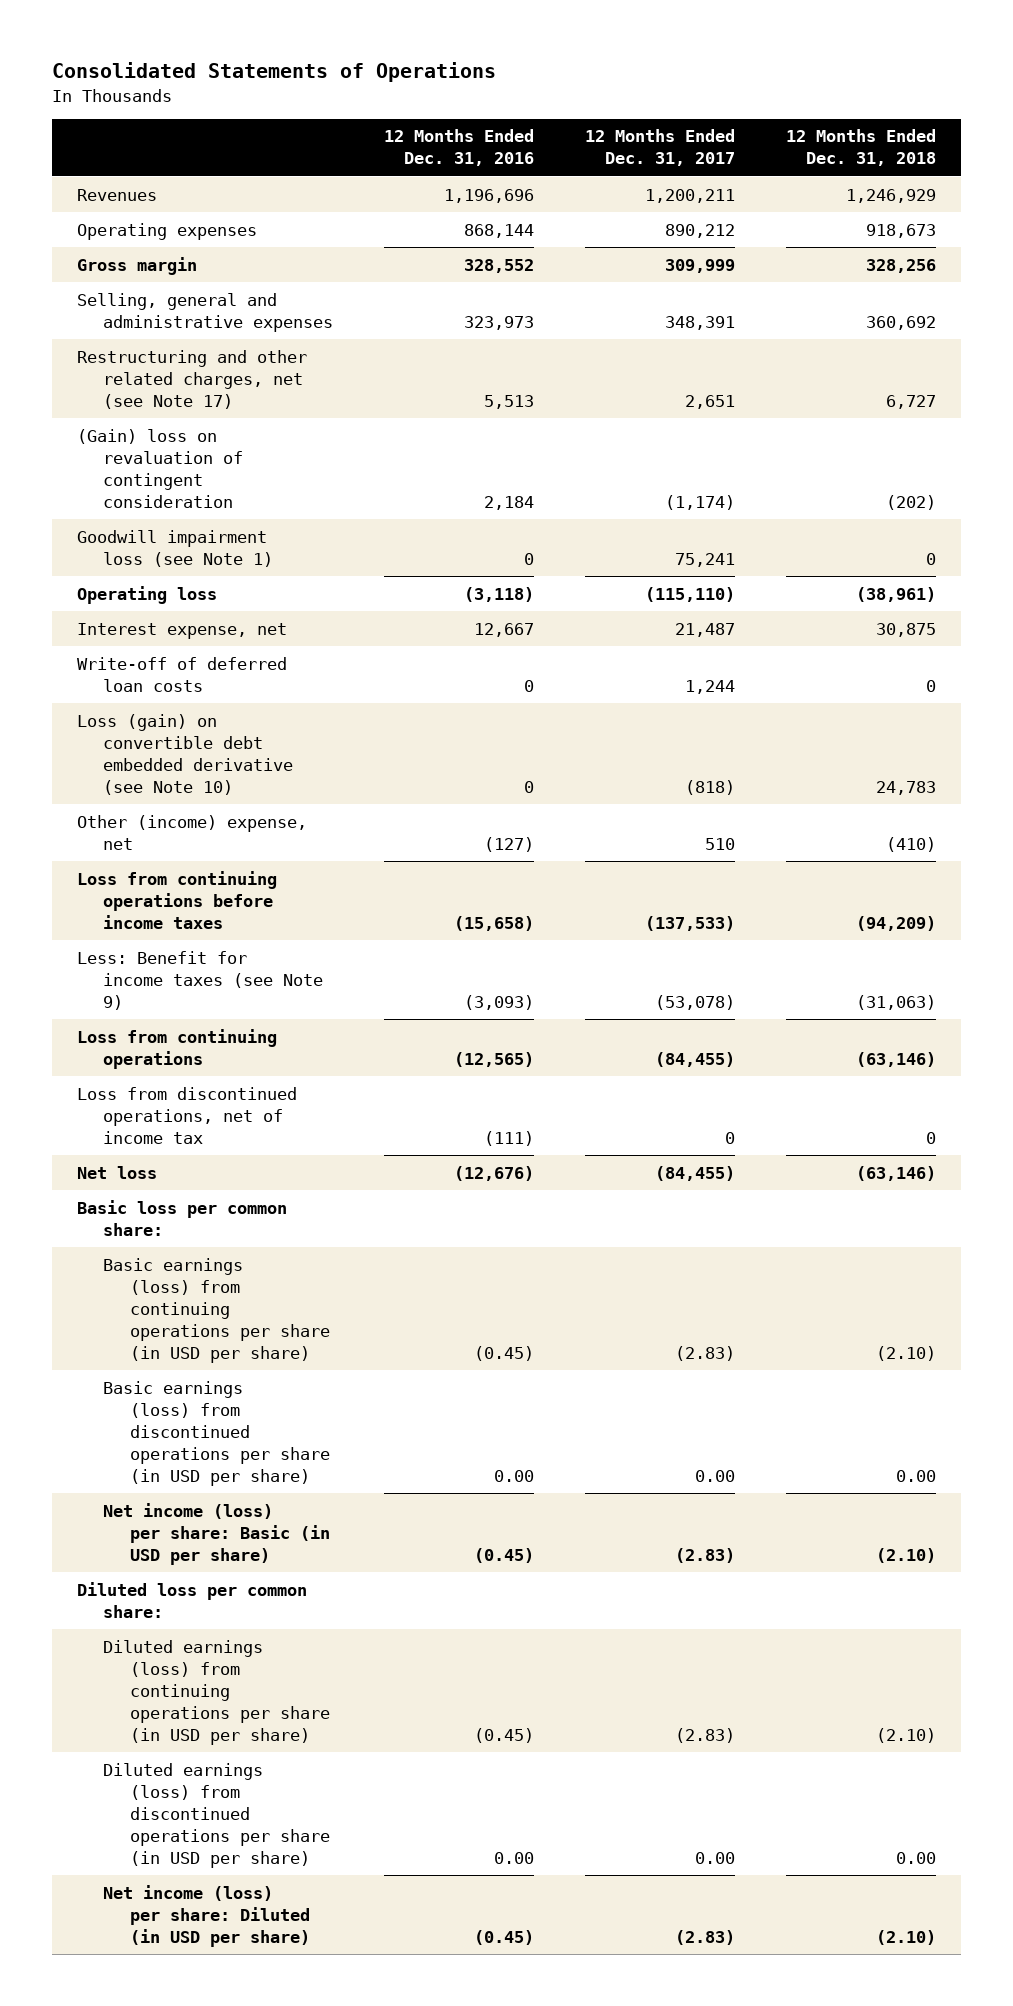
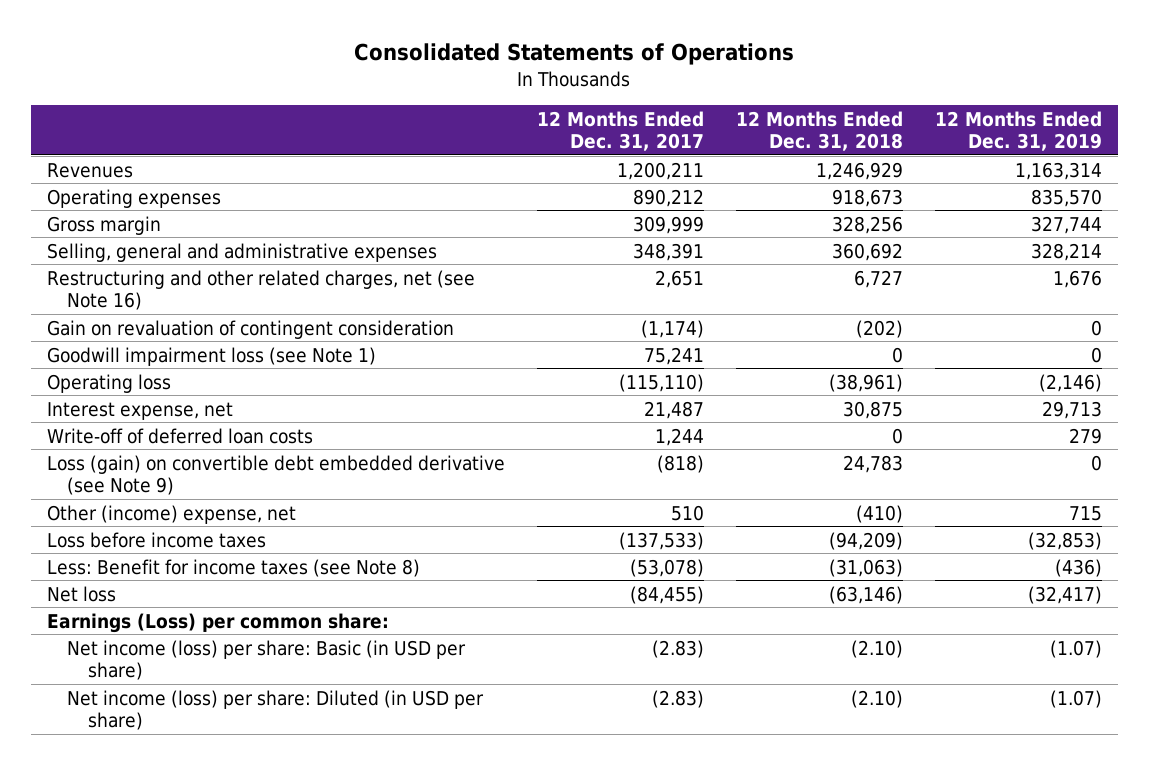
[384,129,535,167] 12 Months Ended Dec. 31, 2016 -> none
none -> [934,110,1102,152] 12 Months Ended Dec. 31, 2019
[77,349,308,409] Restructuring and other related charges, net (see Note 17) -> [46,269,475,311] Restructuring and other related charges, net (see Note 16)
[77,428,244,508] (Gain) loss on revaluation of contingent consideration -> [46,319,454,339] Gain on revaluation of contingent consideration
[77,713,294,795] Loss (gain) on convertible debt embedded derivative (see Note 10) -> [46,454,505,496] Loss (gain) on convertible debt embedded derivative (see Note 9)
[77,1028,278,1069] Loss from continuing operations -> none
[77,1086,298,1144] Loss from discontinued operations, net of income tax -> none
[77,870,278,929] Loss from continuing operations before income taxes -> [46,531,266,548] Loss before income taxes
[77,950,324,1010] Less: Benefit for income taxes (see Note 9) -> [46,558,420,577] Less: Benefit for income taxes (see Note 8)
[103,1257,330,1363] Basic earnings (loss) from continuing operations per share (in USD per share) -> none
[103,1380,330,1486] Basic earnings (loss) from discontinued operations per share (in USD per share) -> none
[77,1199,288,1236] Basic loss per common share: -> [46,612,389,633] Earnings (Loss) per common share:
[77,1581,308,1618] Diluted loss per common share: -> none
[103,1639,330,1745] Diluted earnings (loss) from continuing operations per share (in USD per share) -> none
[103,1762,330,1868] Diluted earnings (loss) from discontinued operations per share (in USD per share) -> none

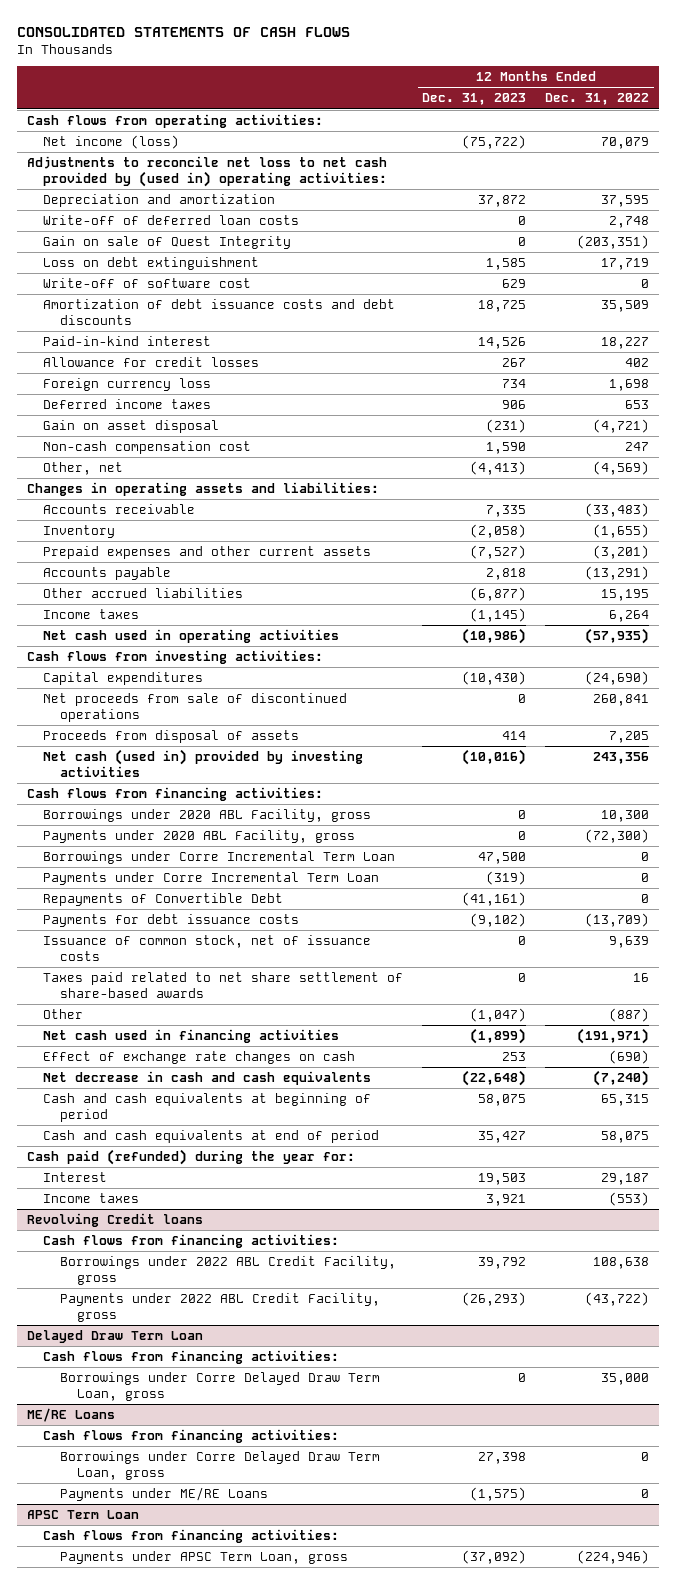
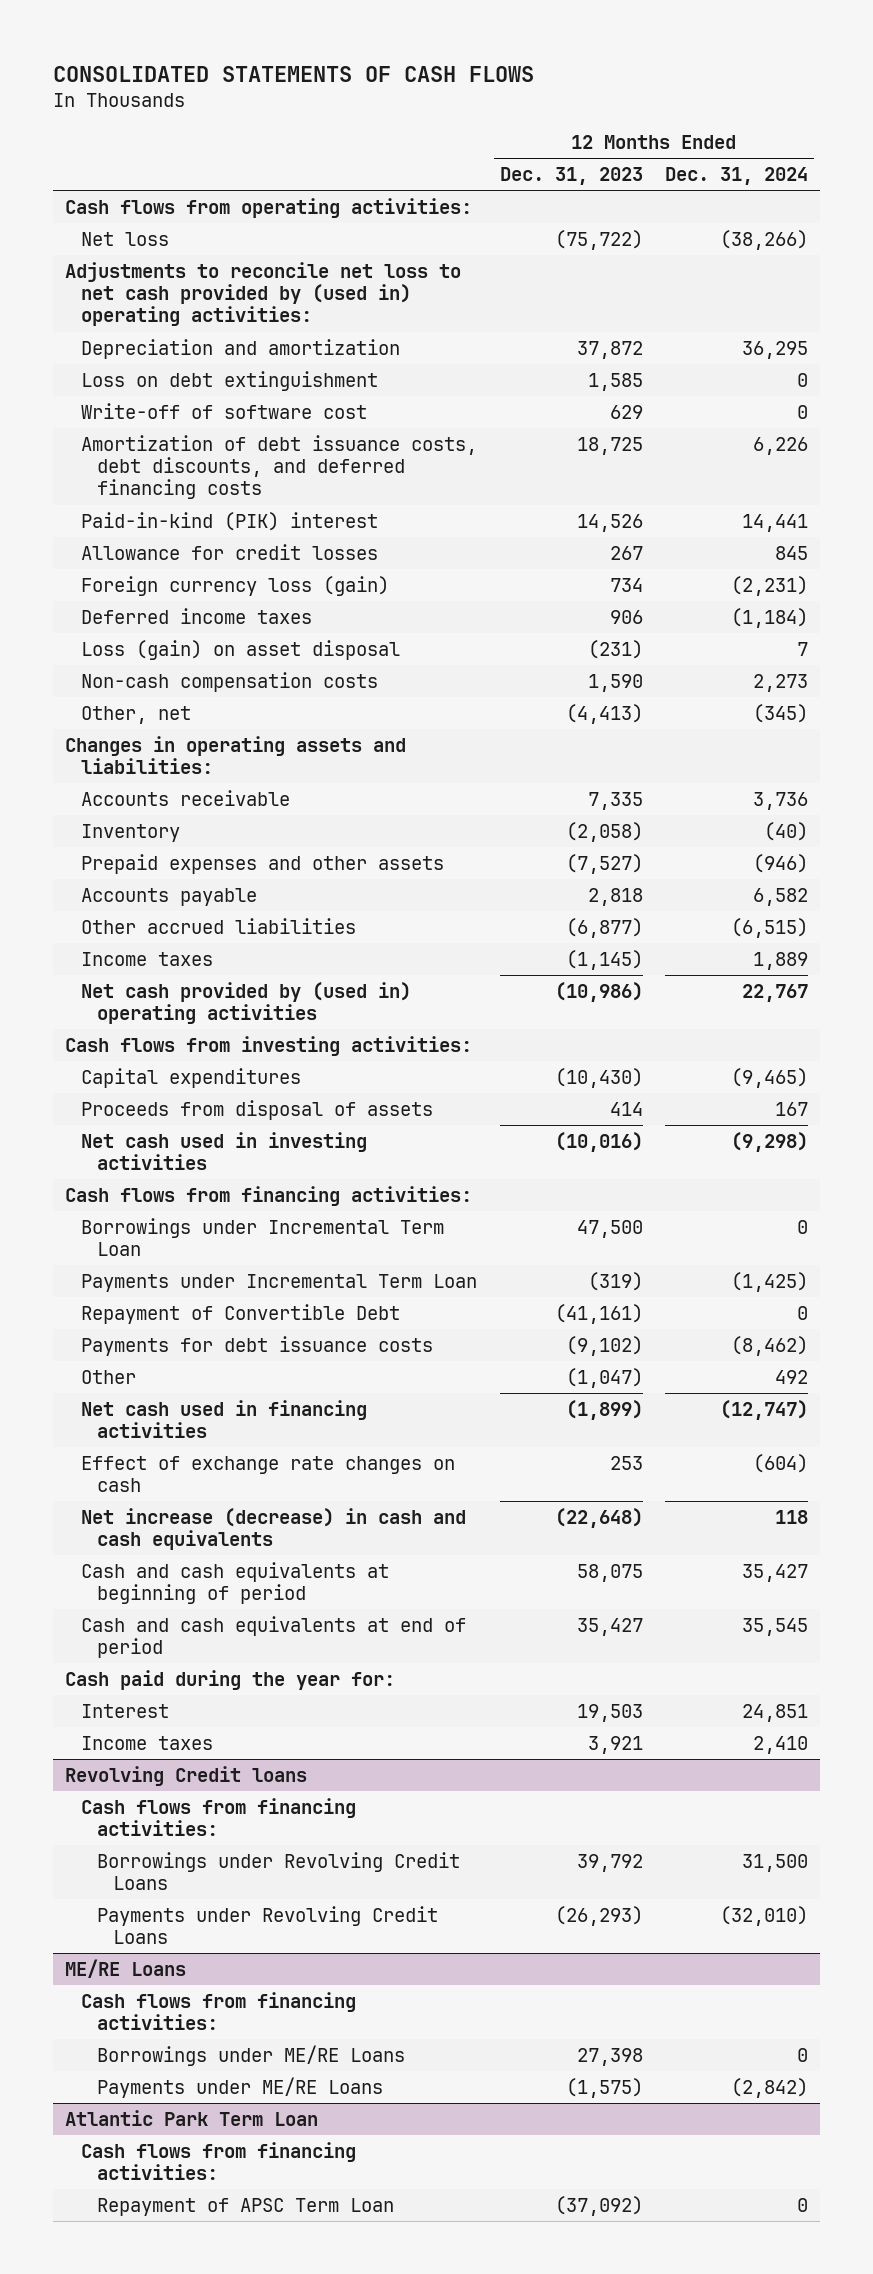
[545,93,650,106] Dec. 31, 2022 -> none
none -> [665,166,809,185] Dec. 31, 2024
[43,134,180,149] Net income (loss) -> [80,231,169,246] Net loss
[43,214,300,225] Write-off of deferred loan costs -> none
[43,235,292,249] Gain on sale of Quest Integrity -> none
[43,298,396,325] Amortization of debt issuance costs and debt discounts -> [80,434,477,500] Amortization of debt issuance costs, debt discounts, and deferred financing costs
[43,335,212,346] Paid-in-kind interest -> [80,511,378,531] Paid-in-kind (PIK) interest
[43,377,212,391] Foreign currency loss -> [80,575,389,596] Foreign currency loss (gain)
[43,419,220,433] Gain on asset disposal -> [80,639,400,660] Loss (gain) on asset disposal
[43,440,252,454] Non-cash compensation cost -> [80,671,378,692] Non-cash compensation costs
[43,545,372,559] Prepaid expenses and other current assets -> [80,853,444,874] Prepaid expenses and other assets
[43,628,340,643] Net cash used in operating activities -> [80,981,411,1025] Net cash provided by (used in) operating activities
[43,692,348,722] Net proceeds from sale of discontinued operations -> none
[43,748,364,777] Net cash (used in) provided by investing activities -> [80,1131,367,1171] Net cash used in investing activities
[43,808,372,822] Borrowings under 2020 ABL Facility, gross -> none
[43,829,356,843] Payments under 2020 ABL Facility, gross -> none
[43,850,396,864] Borrowings under Corre Incremental Term Loan -> [80,1217,444,1257] Borrowings under Incremental Term Loan
[43,871,380,885] Payments under Corre Incremental Term Loan -> [80,1273,477,1292] Payments under Incremental Term Loan
[43,892,284,906] Repayments of Convertible Debt -> [80,1303,400,1324] Repayment of Convertible Debt
[43,934,372,961] Issuance of common stock, net of issuance costs -> none
[43,971,404,998] Taxes paid related to net share settlement of share-based awards -> none
[43,1070,372,1085] Net decrease in cash and cash equivalents -> [80,1507,466,1551] Net increase (decrease) in cash and cash equivalents
[26,1148,355,1165] Cash paid (refunded) during the year for: -> [64,1669,395,1690] Cash paid during the year for:
[26,1329,203,1343] Delayed Draw Term Loan -> none
[43,1349,340,1364] Cash flows from financing activities: -> none
[59,1371,380,1401] Borrowings under Corre Delayed Draw Term Loan, gross -> none
[59,1255,396,1285] Borrowings under 2022 ABL Credit Facility, gross -> [97,1851,461,1891] Borrowings under Revolving Credit Loans
[59,1292,380,1322] Payments under 2022 ABL Credit Facility, gross -> [97,1905,439,1945] Payments under Revolving Credit Loans
[59,1450,380,1480] Borrowings under Corre Delayed Draw Term Loan, gross -> [97,2044,406,2066] Borrowings under ME/RE Loans
[26,1509,139,1519] APSC Term Loan -> [64,2109,318,2126] Atlantic Park Term Loan
[59,1550,348,1564] Payments under APSC Term Loan, gross -> [97,2197,395,2216] Repayment of APSC Term Loan

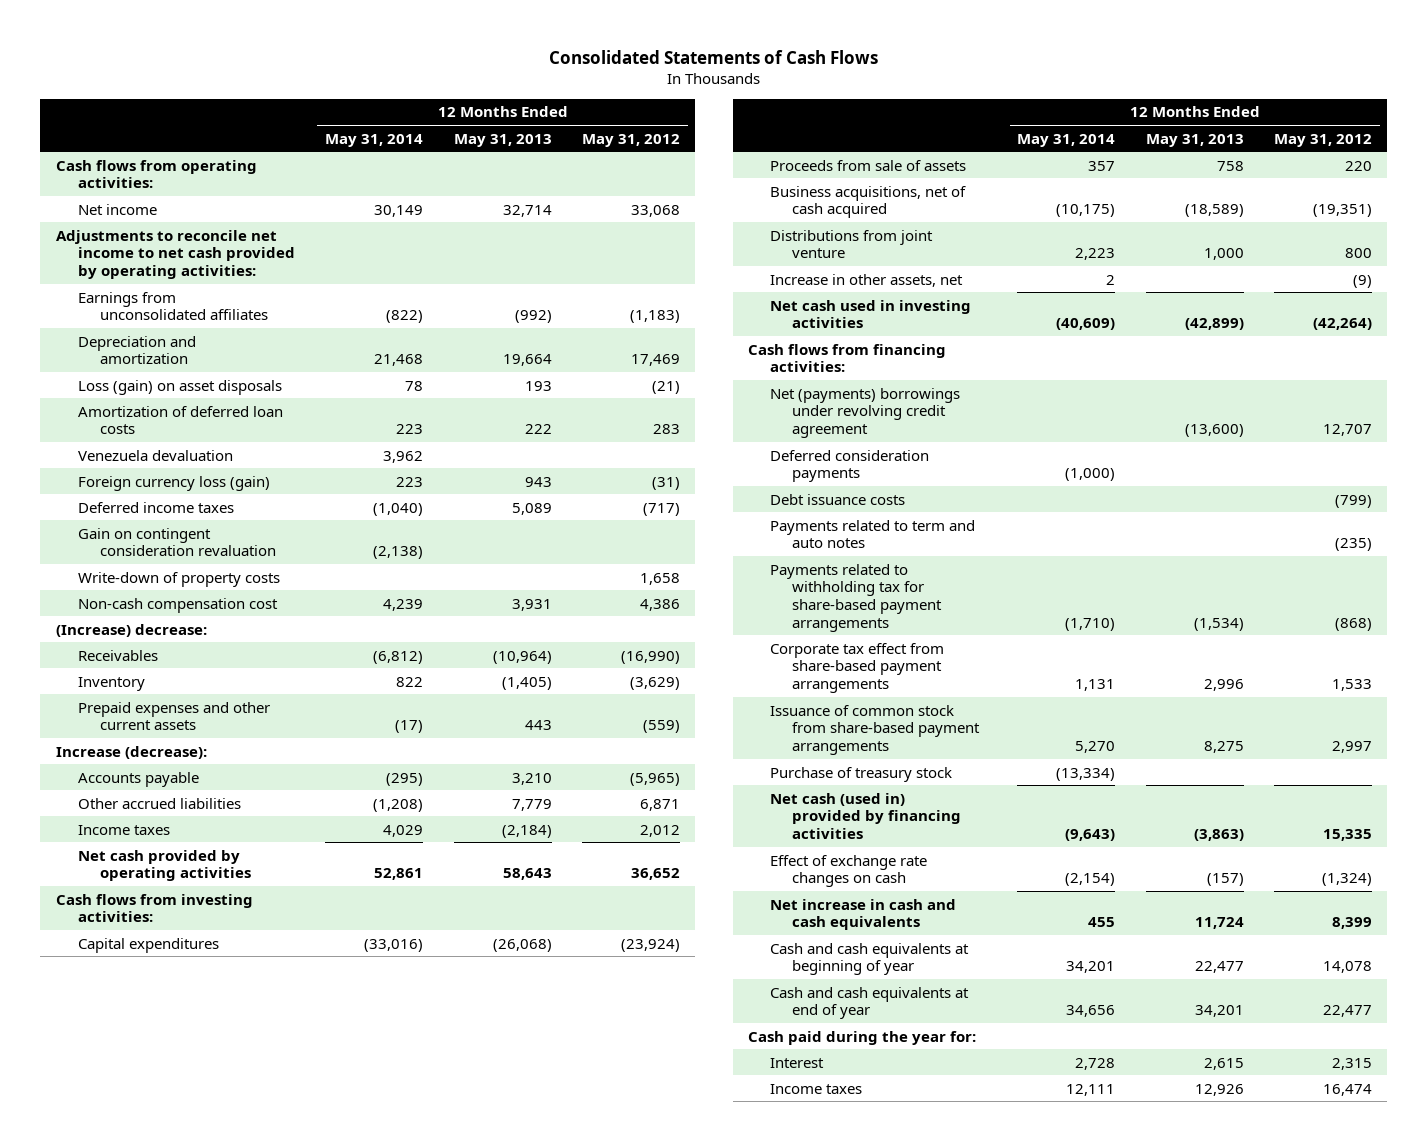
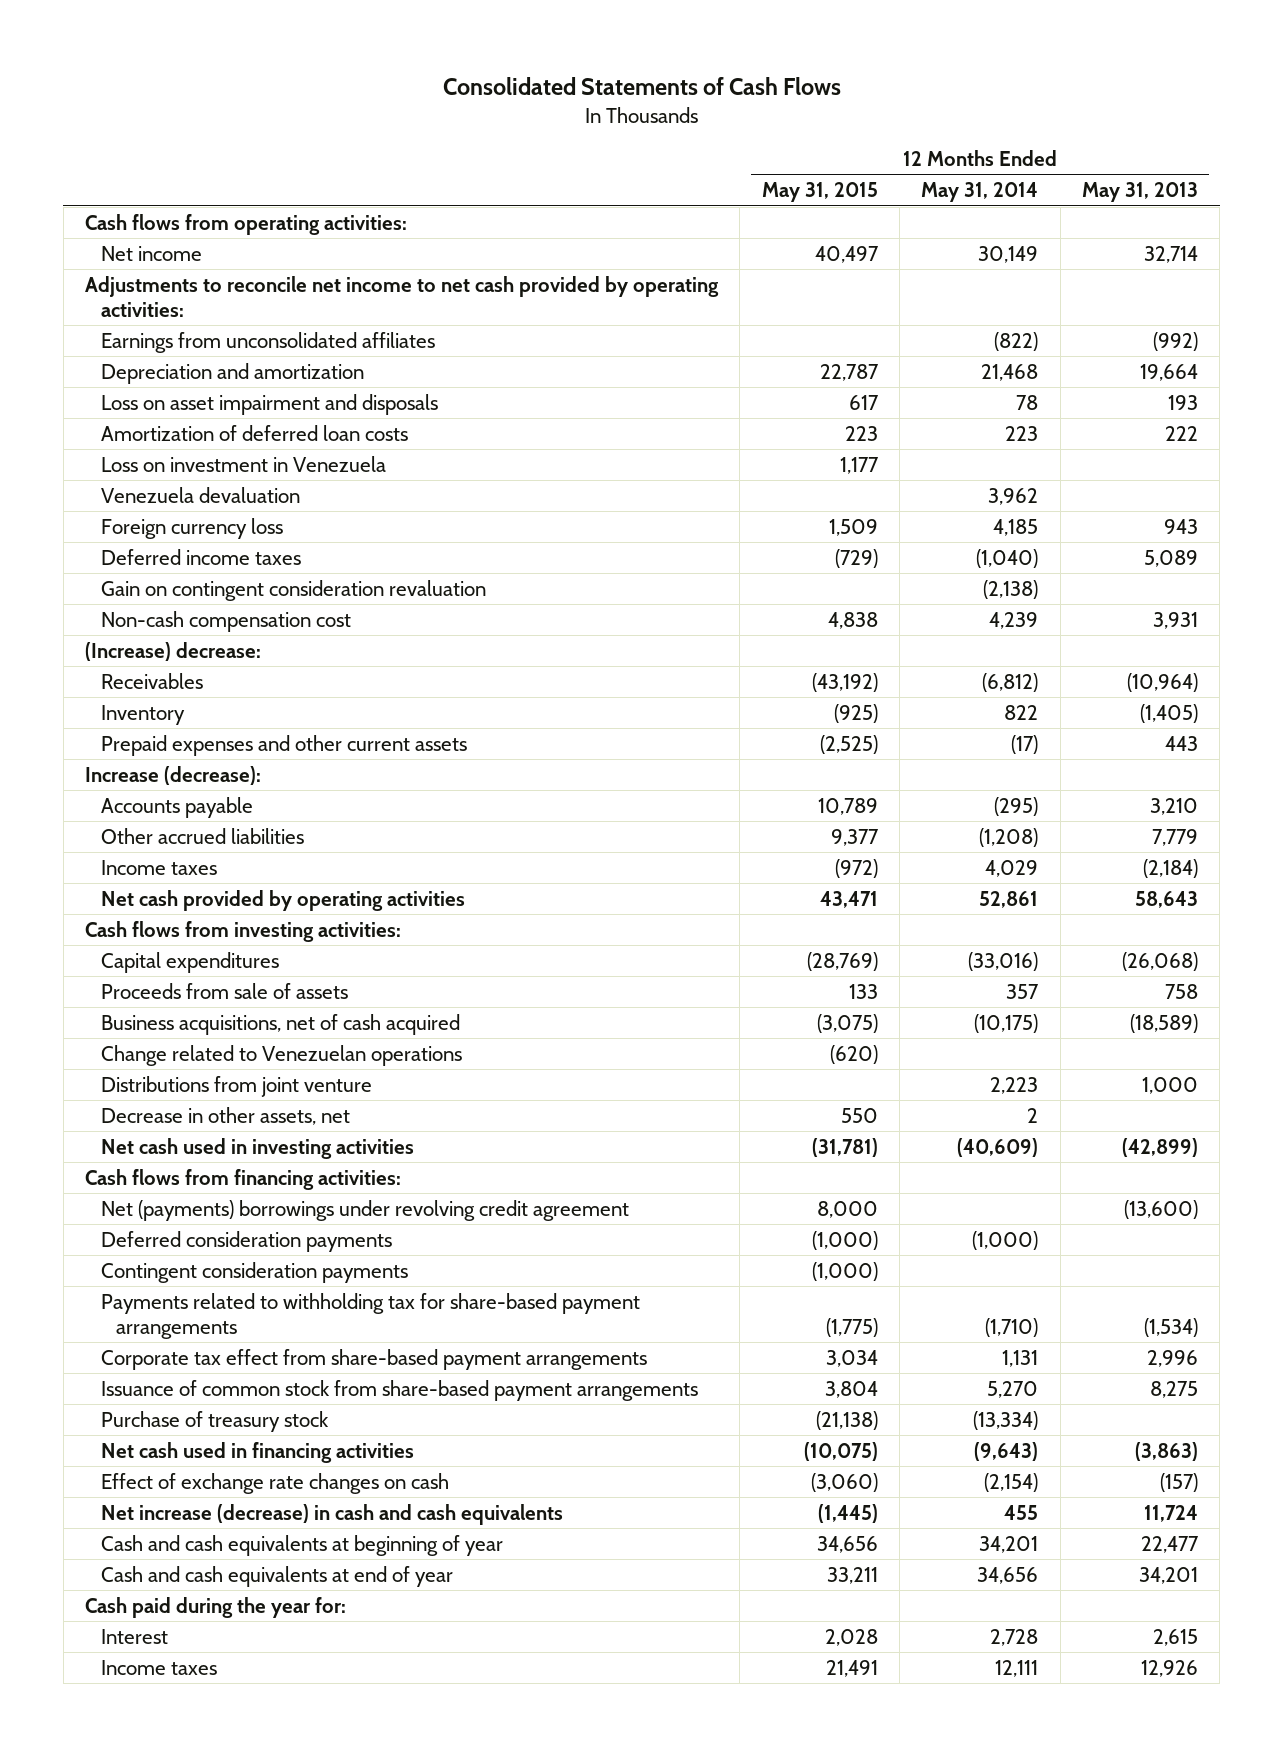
[581,133,680,147] May 31, 2012 -> none
none -> [761,182,878,203] May 31, 2015
[77,379,282,395] Loss (gain) on asset disposals -> [100,393,438,415] Loss on asset impairment and disposals
none -> [100,455,386,472] Loss on investment in Venezuela
[77,475,270,491] Foreign currency loss (gain) -> [100,517,283,539] Foreign currency loss
[396,476,424,487] 223 -> [993,518,1039,536] 4,185
[77,571,280,587] Write-down of property costs -> none
none -> [100,1044,462,1066] Change related to Venezuelan operations
[769,273,963,287] Increase in other assets, net -> [100,1106,350,1125] Decrease in other assets, net
[769,493,905,505] Debt issuance costs -> none
[769,519,975,549] Payments related to term and auto notes -> none
none -> [100,1261,408,1283] Contingent consideration payments
[769,792,961,839] Net cash (used in) provided by financing activities -> [100,1441,414,1463] Net cash used in financing activities
[769,898,956,931] Net increase in cash and cash equivalents -> [100,1503,563,1525] Net increase (decrease) in cash and cash equivalents

